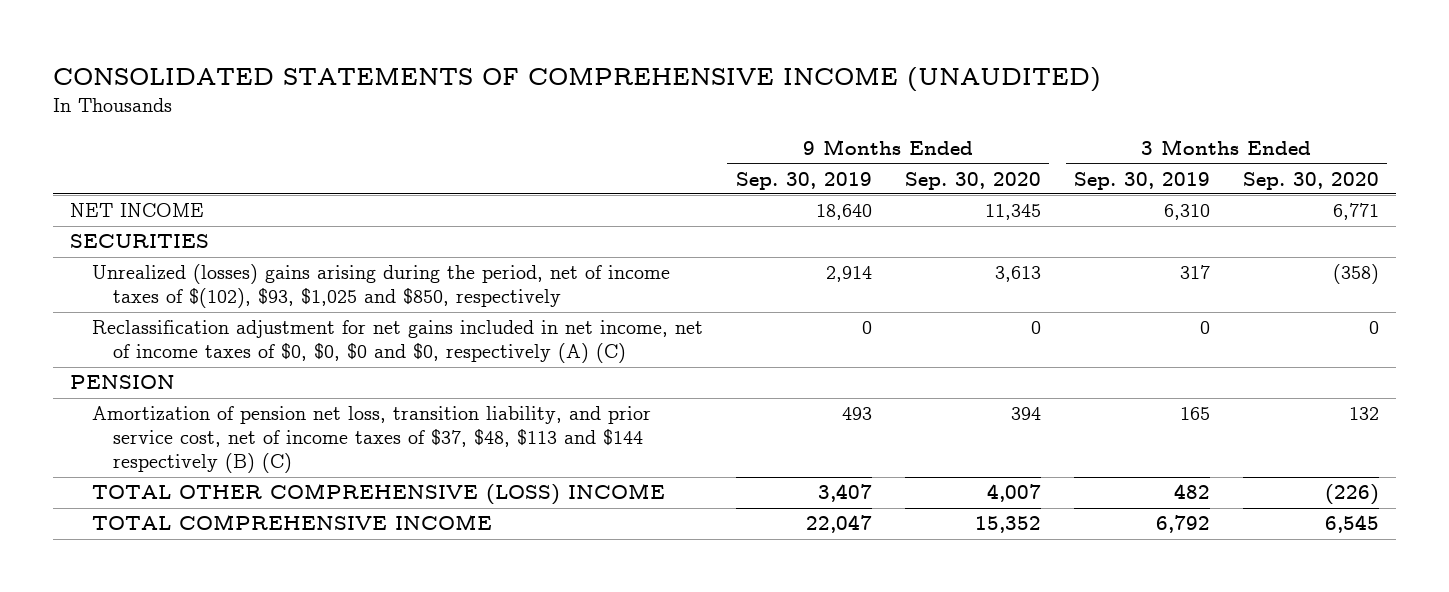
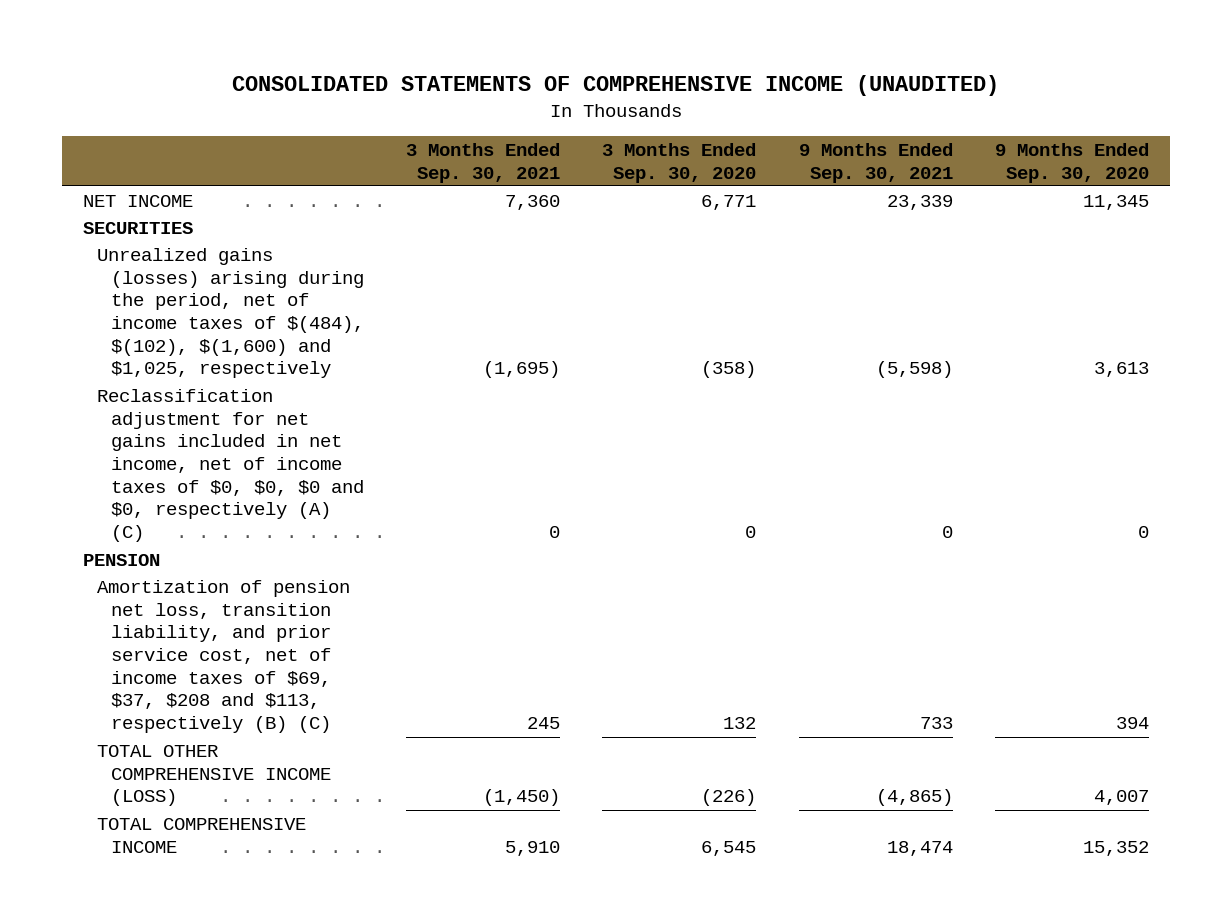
[735,171,872,190] Sep. 30, 2019 -> none
[1073,171,1210,190] Sep. 30, 2019 -> none
none -> [406,142,561,183] 3 Months Ended Sep. 30, 2021
none -> [798,142,953,183] 9 Months Ended Sep. 30, 2021
[91,264,670,309] Unrealized (losses) gains arising during the period, net of income taxes of $(102), $93, $1,025 and $850, respectively -> [96,247,364,379] Unrealized gains (losses) arising during the period, net of income taxes of $(484), $(102), $(1,600) and $1,025, respectively
[91,406,651,474] Amortization of pension net loss, transition liability, and prior service cost, net of income taxes of $37, $48, $113 and $144 respectively (B) (C) -> [96,579,350,734] Amortization of pension net loss, transition liability, and prior service cost, net of income taxes of $69, $37, $208 and $113, respectively (B) (C)
[91,483,665,506] TOTAL OTHER COMPREHENSIVE (LOSS) INCOME -> [96,744,331,807] TOTAL OTHER COMPREHENSIVE INCOME (LOSS)

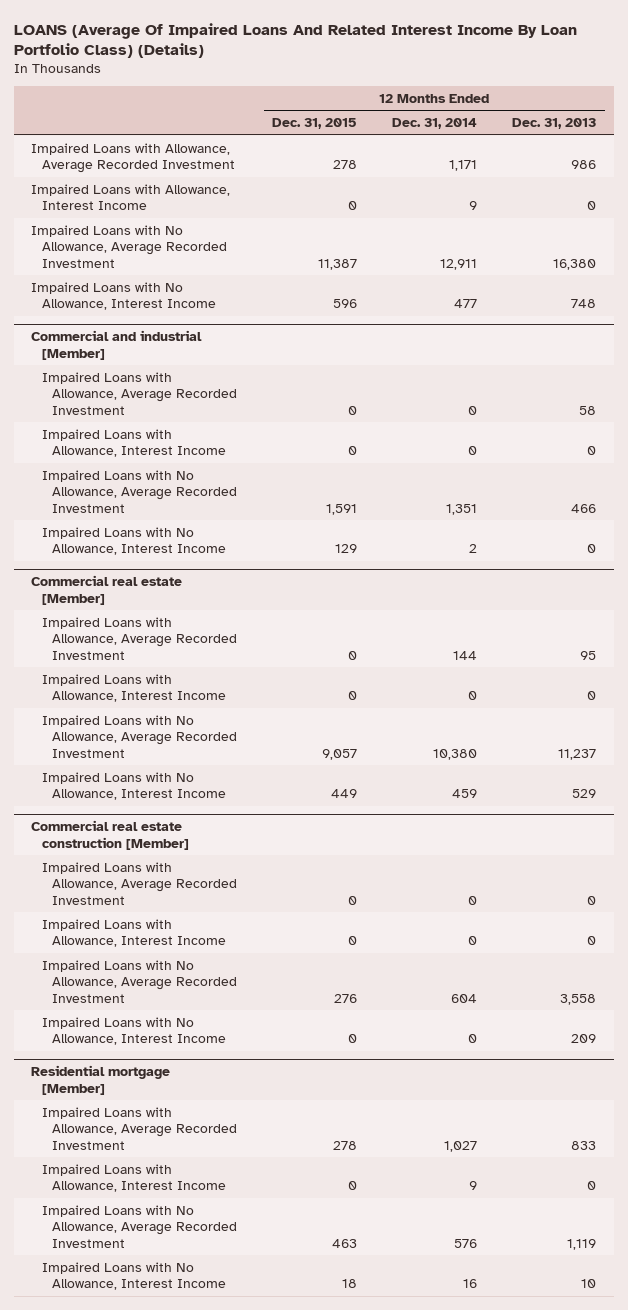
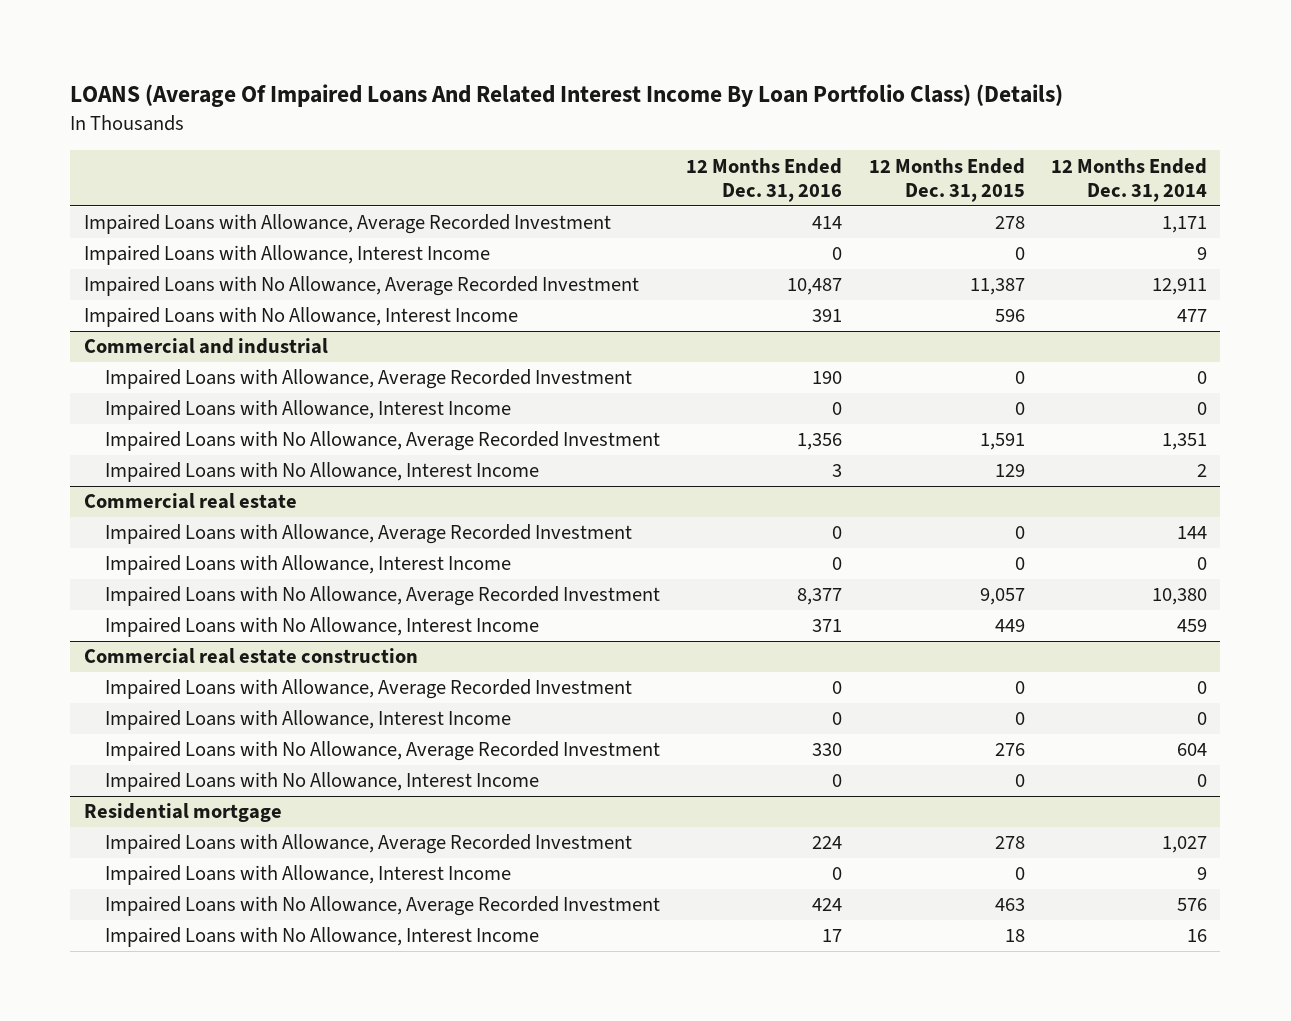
[512,117,597,129] Dec. 31, 2013 -> none
none -> [686,157,843,202] 12 Months Ended Dec. 31, 2016
[31,329,203,360] Commercial and industrial [Member] -> [83,338,328,355] Commercial and industrial
[31,574,183,605] Commercial real estate [Member] -> [83,493,297,510] Commercial real estate
[31,819,189,850] Commercial real estate construction [Member] -> [83,648,418,665] Commercial real estate construction
[31,1064,171,1095] Residential mortgage [Member] -> [83,803,282,823] Residential mortgage

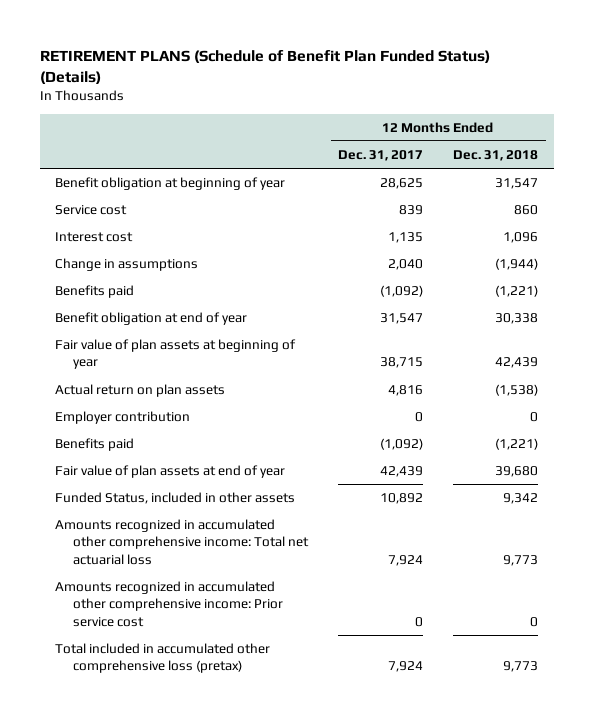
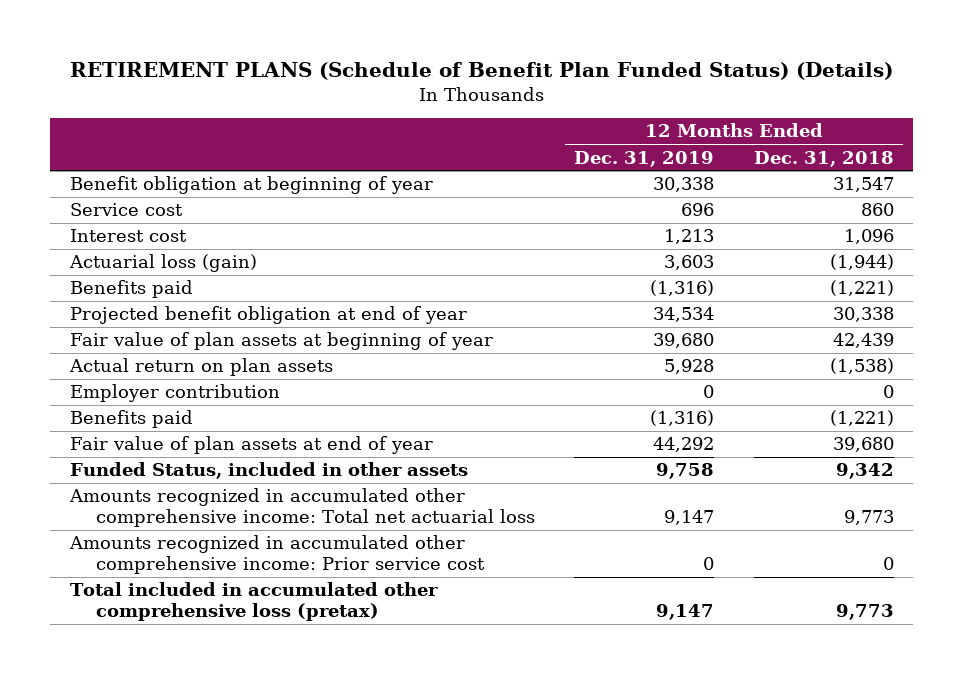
[338,150,424,162] Dec. 31, 2017 -> none
none -> [574,150,715,167] Dec. 31, 2019
[54,258,198,272] Change in assumptions -> [68,254,257,273] Actuarial loss (gain)
[54,312,247,326] Benefit obligation at end of year -> [69,306,467,325] Projected benefit obligation at end of year

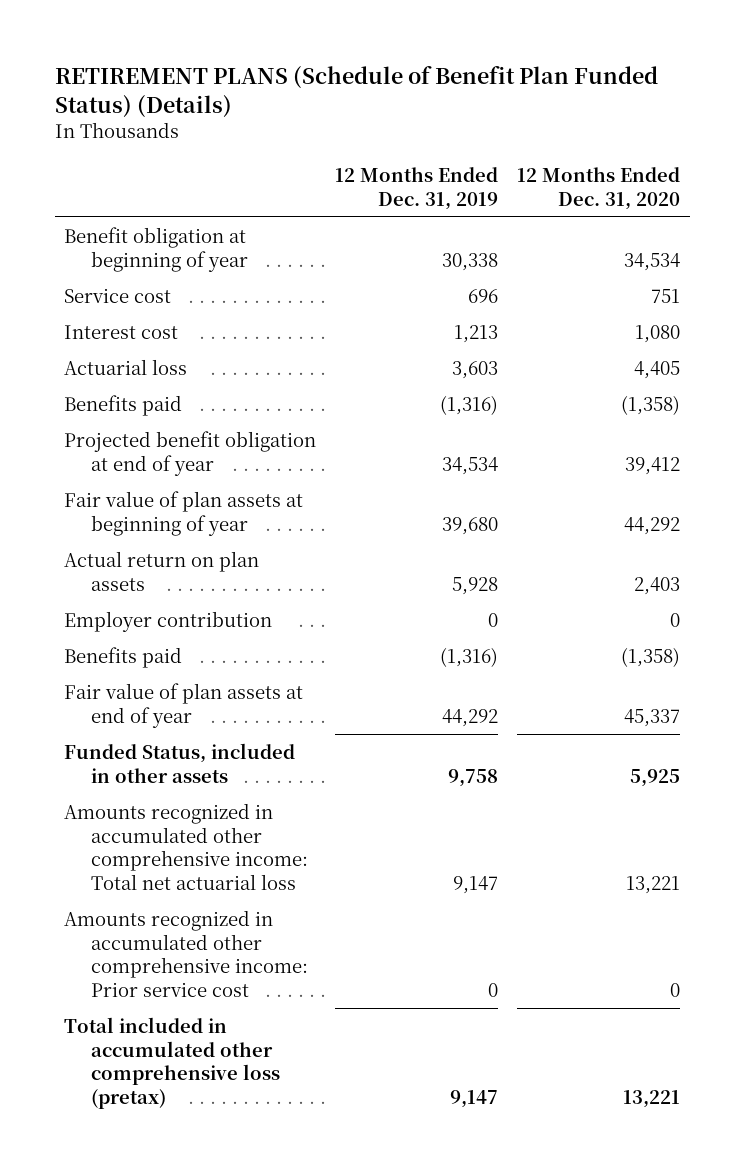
[753,150,894,167] Dec. 31, 2018 -> none
none -> [517,167,681,210] 12 Months Ended Dec. 31, 2020
[68,254,257,273] Actuarial loss (gain) -> [64,359,188,376] Actuarial loss

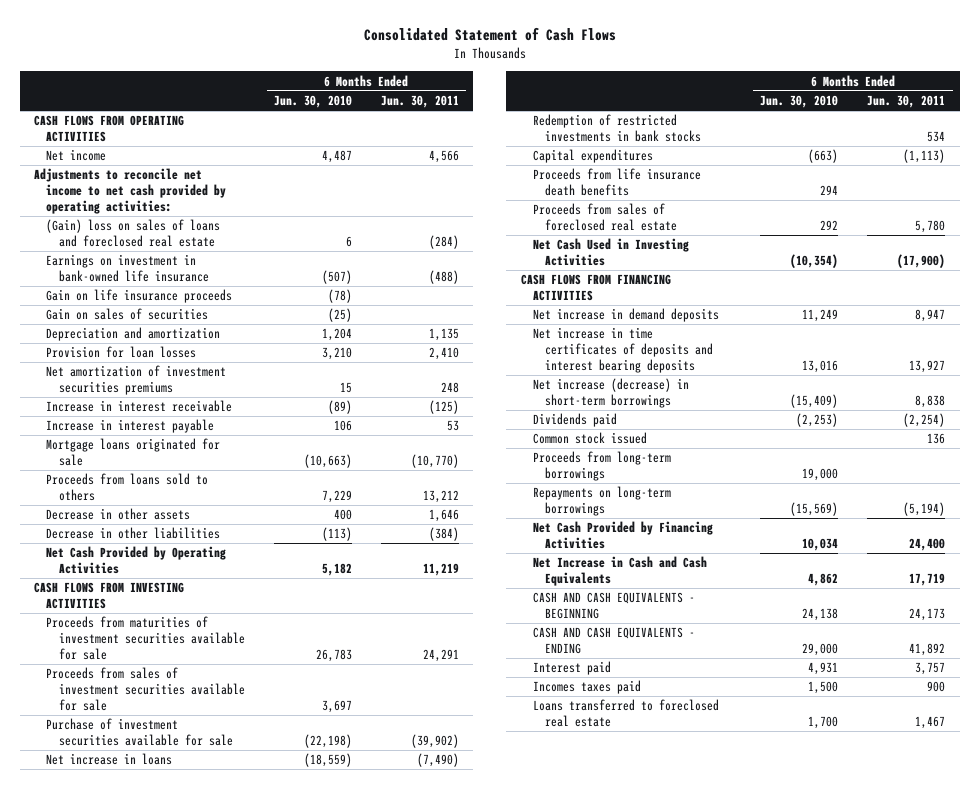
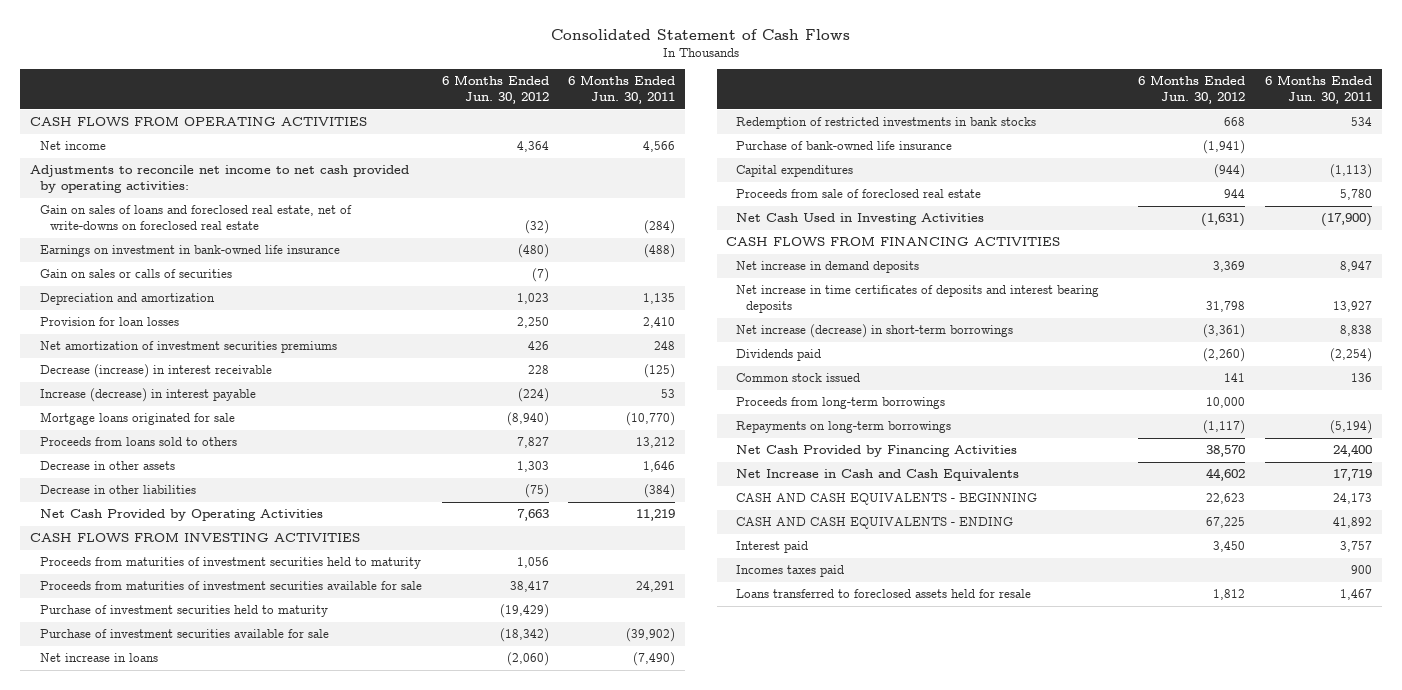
[273,94,352,108] Jun. 30, 2010 -> none
none -> [441,75,549,104] 6 Months Ended Jun. 30, 2012
[46,219,221,248] (Gain) loss on sales of loans and foreclosed real estate -> [40,205,353,230] Gain on sales of loans and foreclosed real estate, net of write-downs on foreclosed real estate
[46,289,233,304] Gain on life insurance proceeds -> none
[46,308,209,321] Gain on sales of securities -> [40,269,233,279] Gain on sales or calls of securities
[46,400,233,413] Increase in interest receivable -> [40,364,273,379] Decrease (increase) in interest receivable
[46,419,215,434] Increase in interest payable -> [40,388,257,403] Increase (decrease) in interest payable
none -> [40,557,422,570] Proceeds from maturities of investment securities held to maturity
[46,667,245,712] Proceeds from sales of investment securities available for sale -> none
none -> [40,605,329,618] Purchase of investment securities held to maturity
none -> [736,141,953,151] Purchase of bank-owned life insurance
[533,168,702,197] Proceeds from life insurance death benefits -> none
[533,203,678,232] Proceeds from sales of foreclosed real estate -> [736,189,982,199] Proceeds from sale of foreclosed real estate
[533,699,720,728] Loans transferred to foreclosed real estate -> [736,589,1032,599] Loans transferred to foreclosed assets held for resale

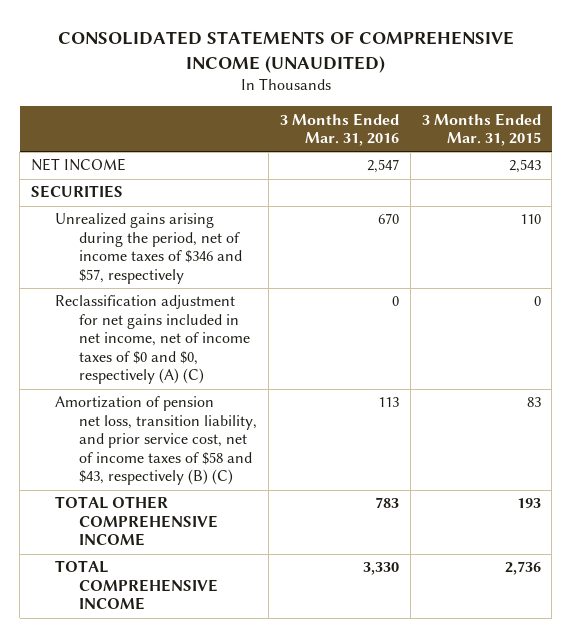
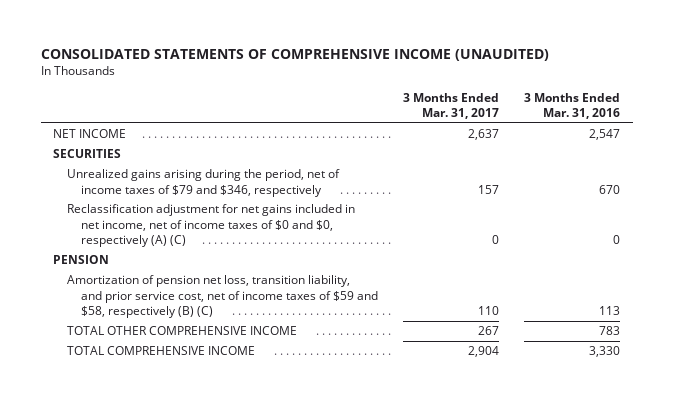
[421,112,541,147] 3 Months Ended Mar. 31, 2015 -> none
none -> [403,92,500,120] 3 Months Ended Mar. 31, 2017
[55,213,243,284] Unrealized gains arising during the period, net of income taxes of $346 and $57, respectively -> [67,169,341,197] Unrealized gains arising during the period, net of income taxes of $79 and $346, respectively
none -> [53,255,110,265] PENSION
[55,396,258,486] Amortization of pension net loss, transition liability, and prior service cost, net of income taxes of $58 and $43, respectively (B) (C) -> [67,275,379,319] Amortization of pension net loss, transition liability, and prior service cost, net of income taxes of $59 and $58, respectively (B) (C)

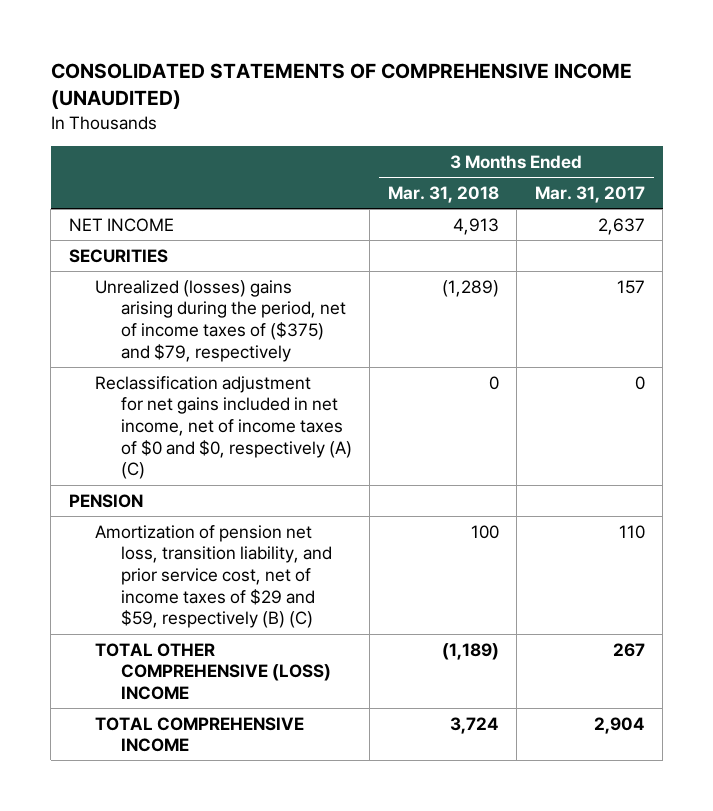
[524,92,621,120] 3 Months Ended Mar. 31, 2016 -> none
none -> [387,185,499,203] Mar. 31, 2018
[67,169,341,197] Unrealized gains arising during the period, net of income taxes of $79 and $346, respectively -> [94,279,346,362] Unrealized (losses) gains arising during the period, net of income taxes of ($375) and $79, respectively
[67,275,379,319] Amortization of pension net loss, transition liability, and prior service cost, net of income taxes of $59 and $58, respectively (B) (C) -> [94,524,332,629] Amortization of pension net loss, transition liability, and prior service cost, net of income taxes of $29 and $59, respectively (B) (C)
[67,326,298,336] TOTAL OTHER COMPREHENSIVE INCOME -> [94,642,331,700] TOTAL OTHER COMPREHENSIVE (LOSS) INCOME

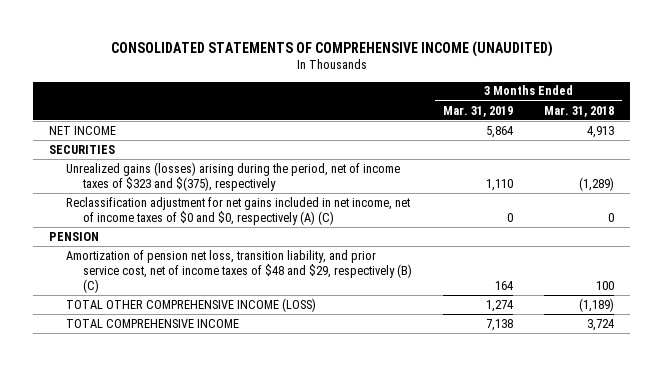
[534,185,645,203] Mar. 31, 2017 -> none
none -> [442,105,513,117] Mar. 31, 2019
[94,279,346,362] Unrealized (losses) gains arising during the period, net of income taxes of ($375) and $79, respectively -> [65,161,400,191] Unrealized gains (losses) arising during the period, net of income taxes of $323 and $(375), respectively
[94,524,332,629] Amortization of pension net loss, transition liability, and prior service cost, net of income taxes of $29 and $59, respectively (B) (C) -> [65,249,412,293] Amortization of pension net loss, transition liability, and prior service cost, net of income taxes of $48 and $29, respectively (B) (C)
[94,642,331,700] TOTAL OTHER COMPREHENSIVE (LOSS) INCOME -> [65,297,316,312] TOTAL OTHER COMPREHENSIVE INCOME (LOSS)

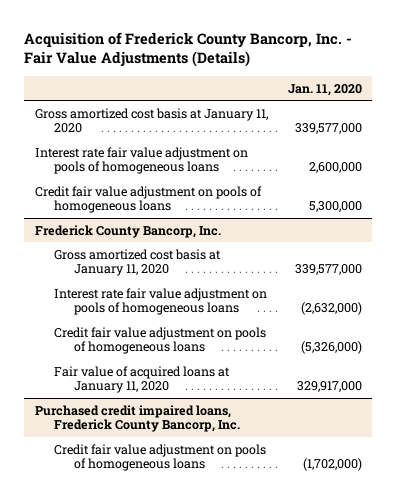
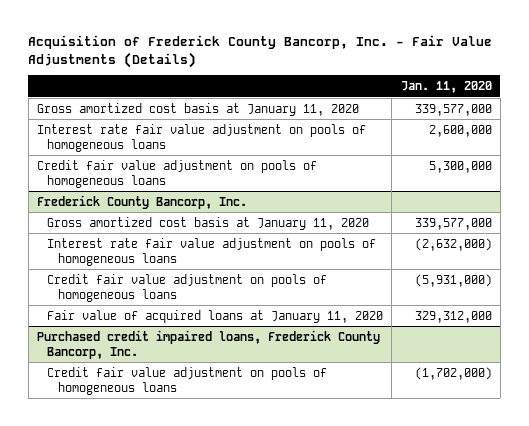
[301,341,363,355] (5,326,000) -> [414,273,492,287] (5,931,000)
[297,381,363,393] 329,917,000 -> [414,310,492,323] 329,312,000

